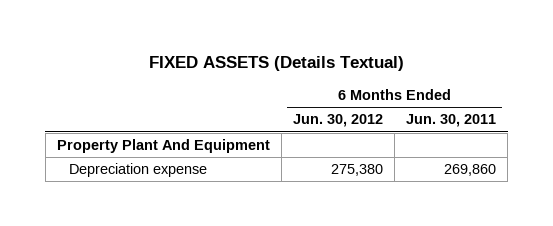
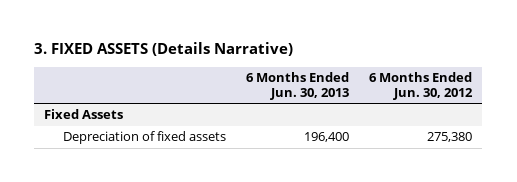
[148,56,404,72] FIXED ASSETS (Details Textual) -> [34,41,294,56] 3. FIXED ASSETS (Details Narrative)
[406,114,497,128] Jun. 30, 2011 -> none
none -> [246,71,350,100] 6 Months Ended Jun. 30, 2013
[56,139,270,154] Property Plant And Equipment -> none
none -> [44,109,124,120] Fixed Assets
[69,163,208,178] Depreciation expense -> [63,131,227,145] Depreciation of fixed assets

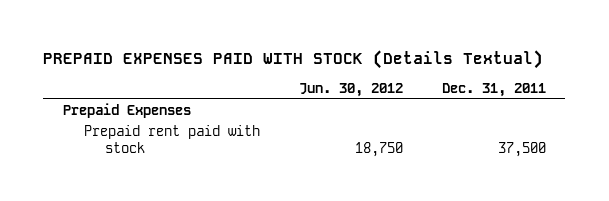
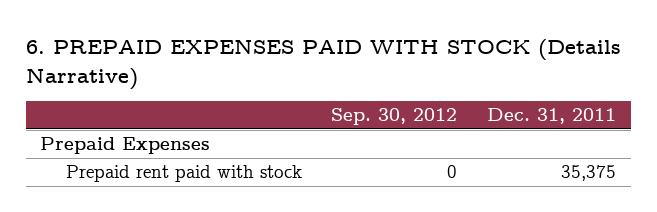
[43,50,544,70] PREPAID EXPENSES PAID WITH STOCK (Details Textual) -> [25,39,621,90] 6. PREPAID EXPENSES PAID WITH STOCK (Details Narrative)
[298,83,403,98] Jun. 30, 2012 -> none
none -> [331,108,458,126] Sep. 30, 2012
[497,141,546,157] 37,500 -> [561,165,617,182] 35,375

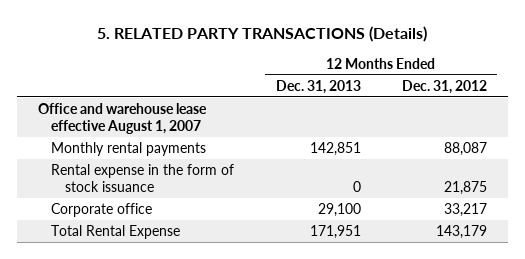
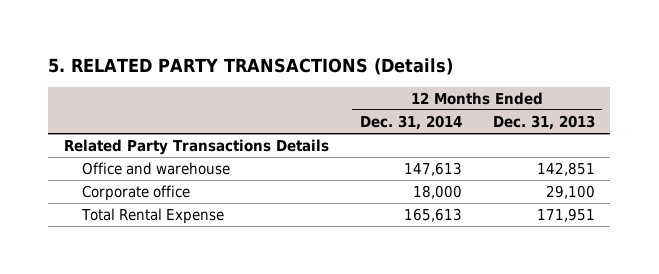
[401,79,487,94] Dec. 31, 2012 -> none
none -> [359,115,462,131] Dec. 31, 2014
[37,103,207,135] Office and warehouse lease effective August 1, 2007 -> none
[51,164,235,193] Rental expense in the form of stock issuance -> none
none -> [63,139,329,156] Related Party Transactions Details
[51,142,207,157] Monthly rental payments -> [81,162,230,176] Office and warehouse

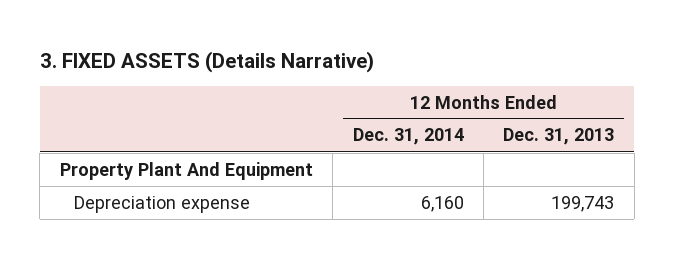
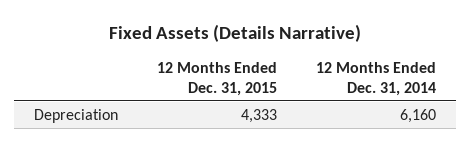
[39,50,374,73] 3. FIXED ASSETS (Details Narrative) -> [109,23,362,42] Fixed Assets (Details Narrative)
[503,128,615,146] Dec. 31, 2013 -> none
none -> [157,61,278,96] 12 Months Ended Dec. 31, 2015
[59,161,313,180] Property Plant And Equipment -> none
[73,195,250,213] Depreciation expense -> [33,109,118,124] Depreciation

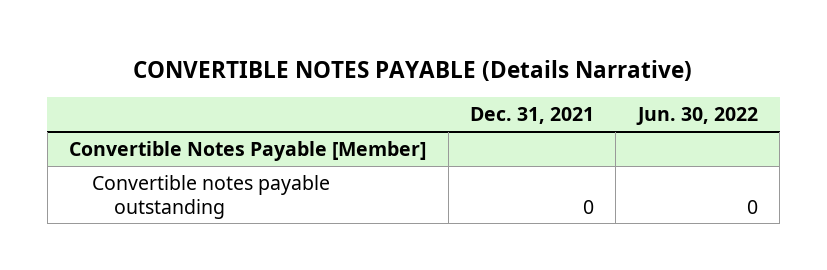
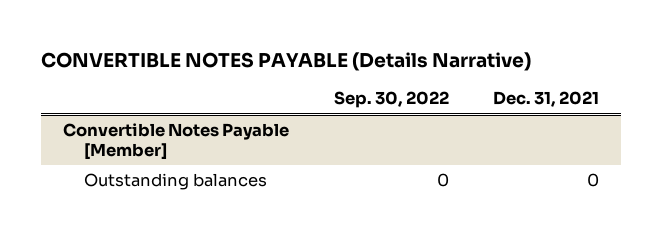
[635,107,758,126] Jun. 30, 2022 -> none
none -> [333,91,449,109] Sep. 30, 2022
[91,174,330,219] Convertible notes payable outstanding -> [83,173,267,191] Outstanding balances

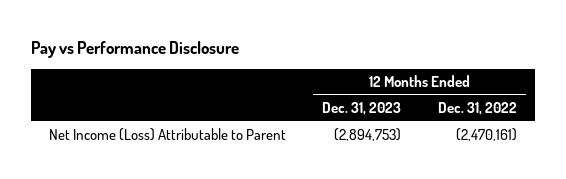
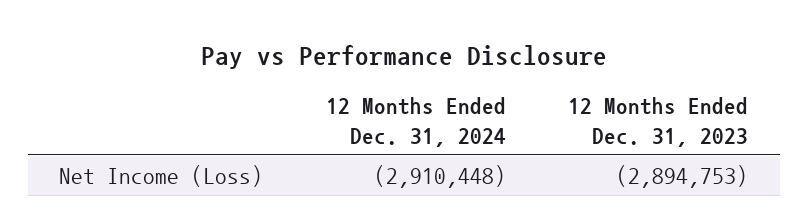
[437,102,517,116] Dec. 31, 2022 -> none
none -> [325,97,506,147] 12 Months Ended Dec. 31, 2024
[49,128,287,142] Net Income (Loss) Attributable to Parent -> [59,164,264,187] Net Income (Loss)

